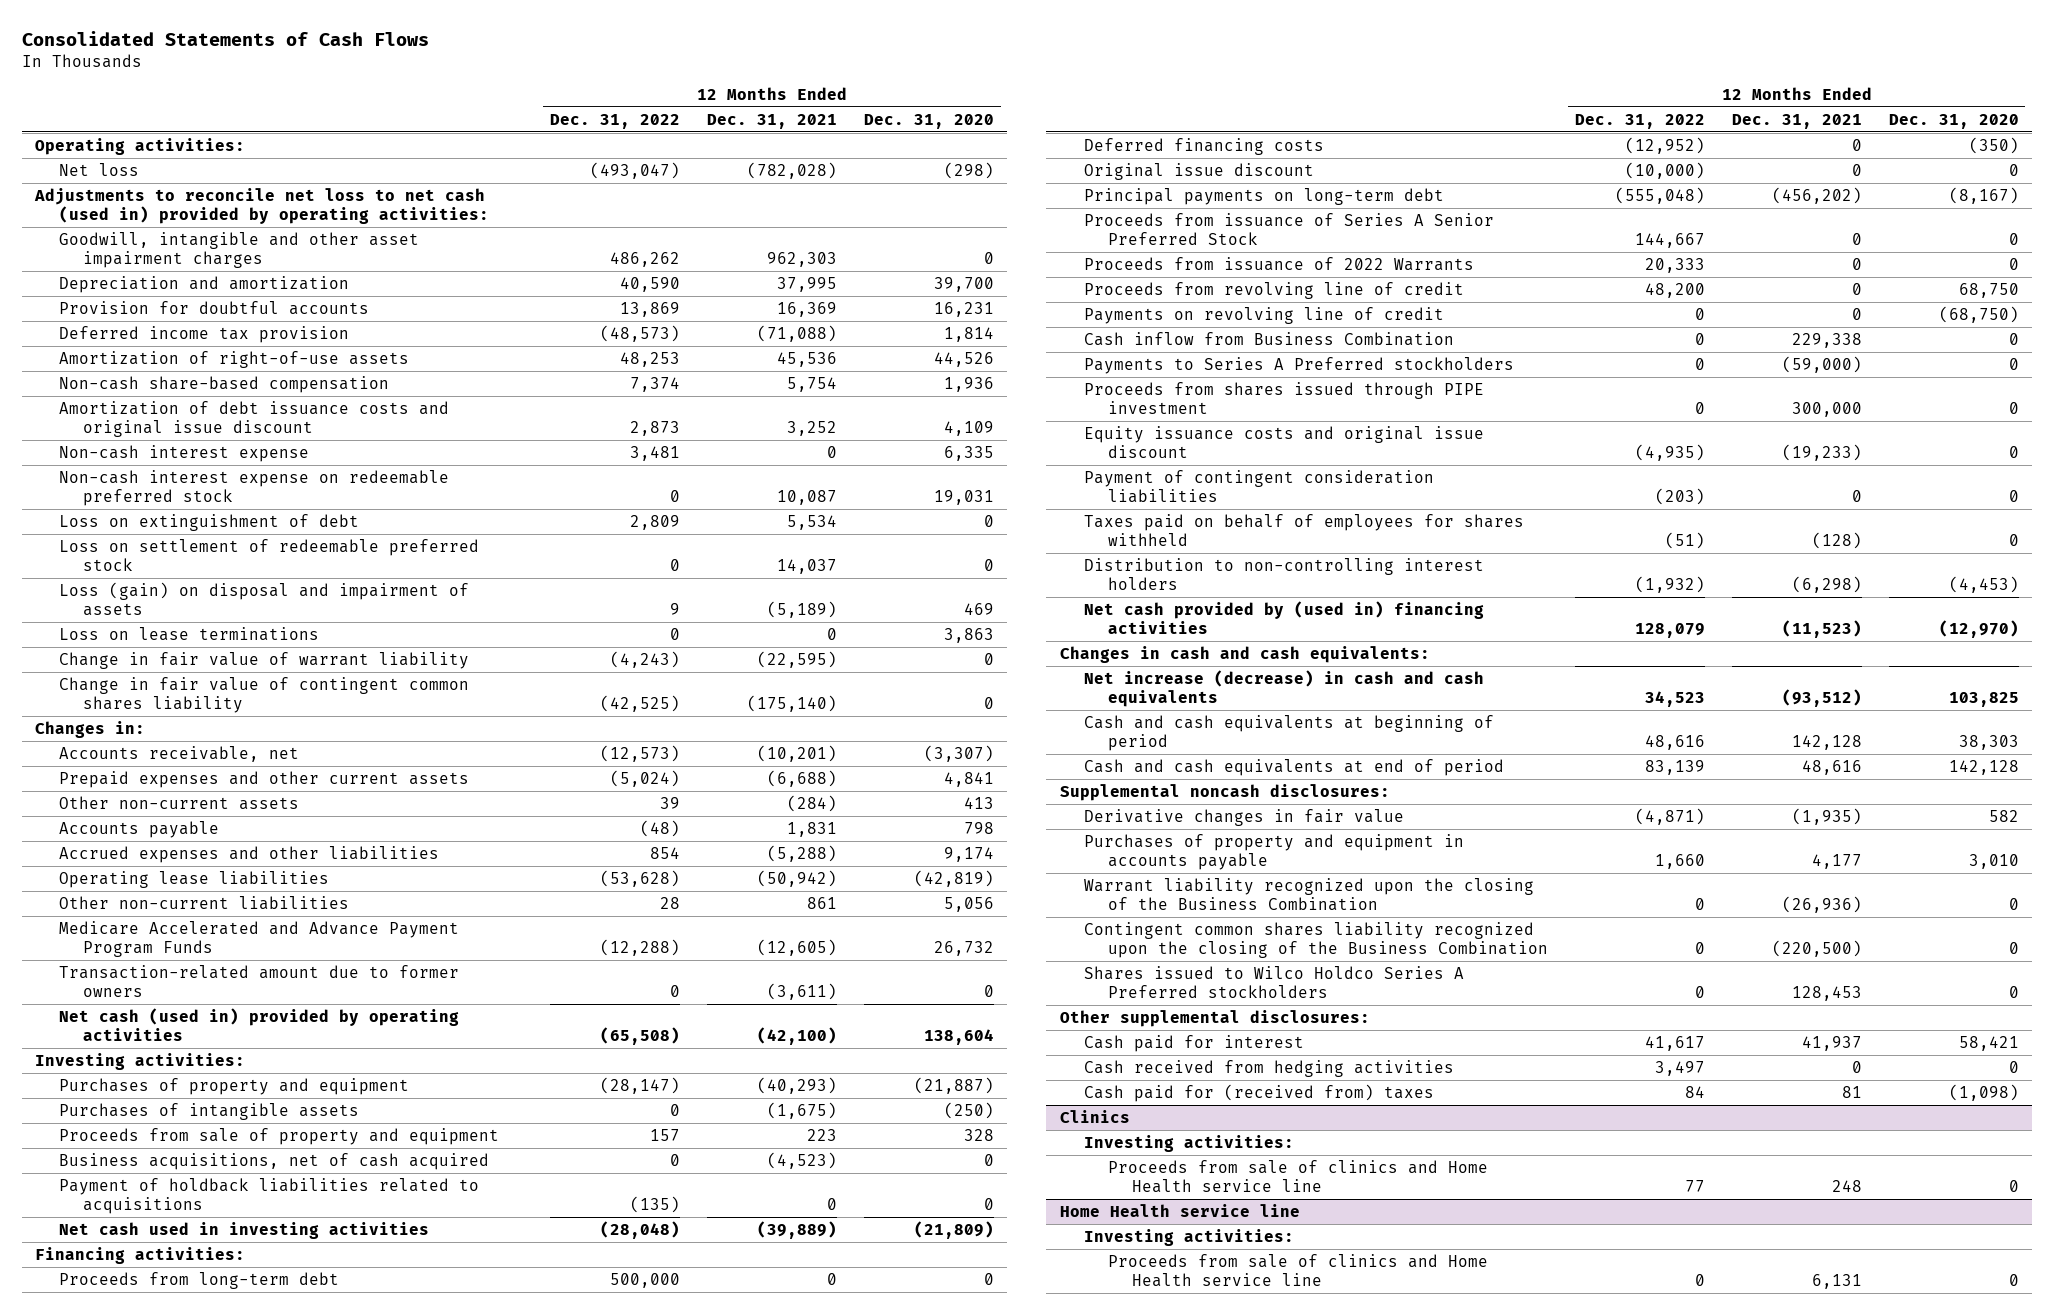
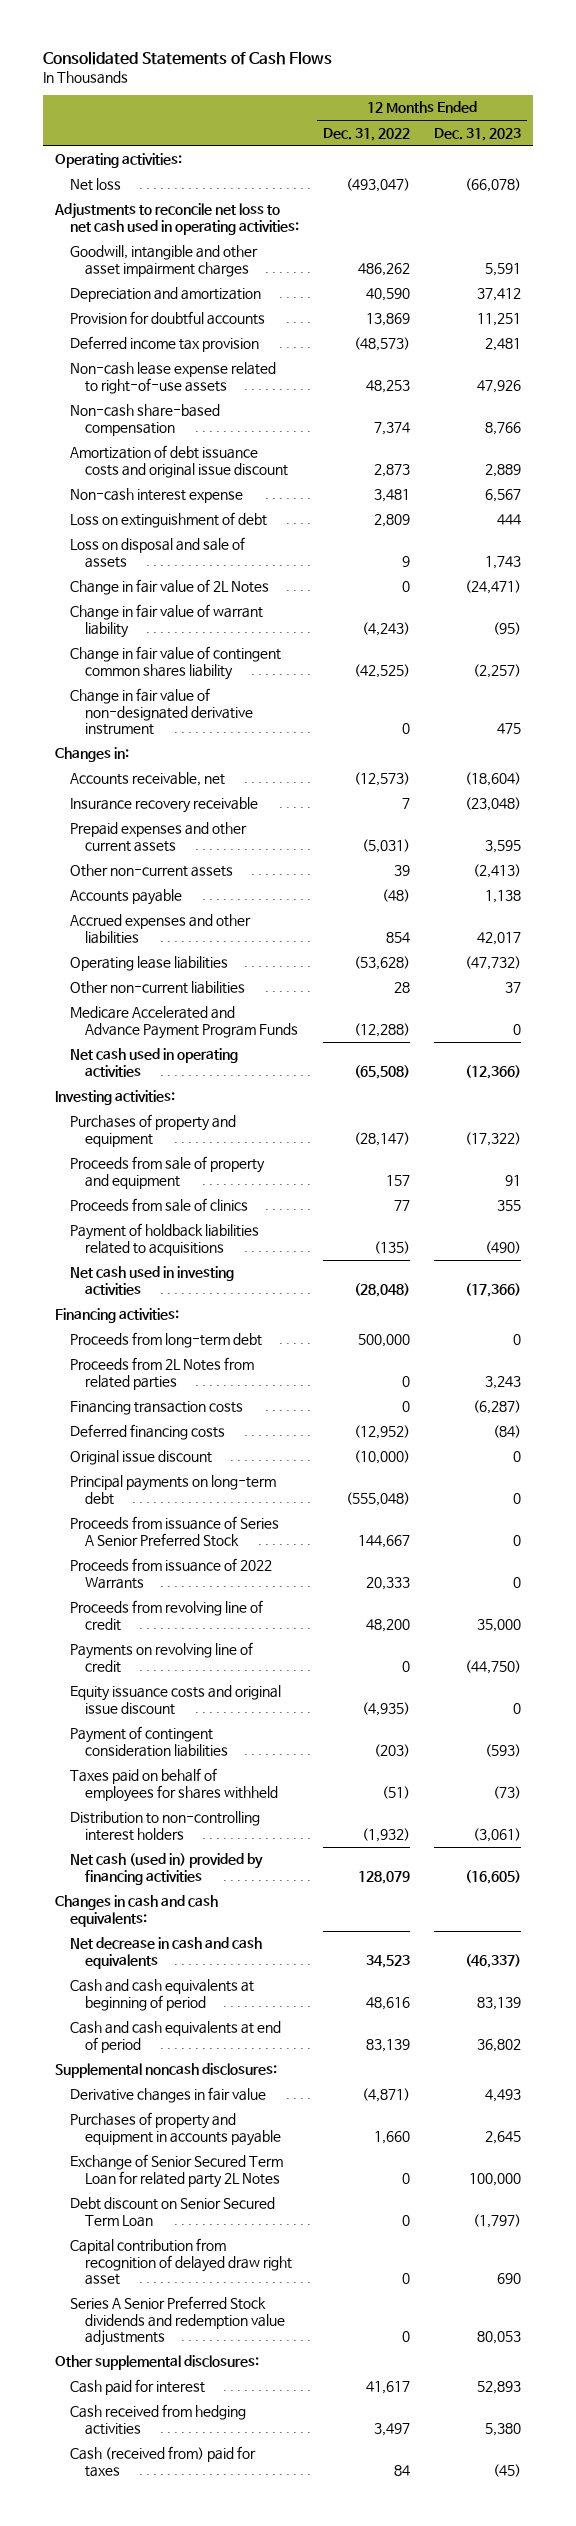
[707,113,838,129] Dec. 31, 2021 -> none
[863,113,994,129] Dec. 31, 2020 -> none
none -> [433,127,521,141] Dec. 31, 2023
[34,187,490,225] Adjustments to reconcile net loss to net cash (used in) provided by operating activities: -> [54,203,300,235] Adjustments to reconcile net loss to net cash used in operating activities:
[59,350,410,368] Amortization of right-of-use assets -> [70,362,277,394] Non-cash lease expense related to right-of-use assets
[59,469,450,507] Non-cash interest expense on redeemable preferred stock -> none
[59,538,480,572] Loss on settlement of redeemable preferred stock -> none
[59,626,320,641] Loss on lease terminations -> none
[59,581,470,617] Loss (gain) on disposal and impairment of assets -> [70,537,246,568] Loss on disposal and sale of assets
none -> [70,579,270,596] Change in fair value of 2L Notes
none -> [70,688,254,735] Change in fair value of non-designated derivative instrument
none -> [70,797,259,814] Insurance recovery receivable
[610,769,681,787] (5,024) -> [362,838,411,853] (5,031)
[59,964,460,998] Transaction-related amount due to former owners -> none
[59,1007,460,1042] Net cash (used in) provided by operating activities -> [70,1048,239,1077] Net cash used in operating activities
[59,1102,360,1120] Purchases of intangible assets -> none
[59,1152,490,1170] Business acquisitions, net of cash acquired -> none
none -> [70,1198,249,1213] Proceeds from sale of clinics
none -> [70,1357,255,1390] Proceeds from 2L Notes from related parties
none -> [70,1401,244,1416] Financing transaction costs
[1083,331,1454,346] Cash inflow from Business Combination -> none
[1083,356,1514,374] Payments to Series A Preferred stockholders -> none
[1083,381,1484,415] Proceeds from shares issued through PIPE investment -> none
[1083,600,1484,635] Net cash provided by (used in) financing activities -> [70,1853,264,1885] Net cash (used in) provided by financing activities
[1083,669,1484,708] Net increase (decrease) in cash and cash equivalents -> [70,1937,263,1969] Net decrease in cash and cash equivalents
[1083,877,1534,912] Warrant liability recognized upon the closing of the Business Combination -> none
[1083,921,1548,959] Contingent common shares liability recognized upon the closing of the Business Combination -> none
[1083,965,1464,999] Shares issued to Wilco Holdco Series A Preferred stockholders -> none
none -> [70,2154,284,2188] Exchange of Senior Secured Term Loan for related party 2L Notes
none -> [70,2197,276,2227] Debt discount on Senior Secured Term Loan
none -> [70,2238,293,2285] Capital contribution from recognition of delayed draw right asset
none -> [70,2296,286,2346] Series A Senior Preferred Stock dividends and redemption value adjustments
[1059,1109,1130,1123] Clinics -> none
[1083,1134,1294,1152] Investing activities: -> none
[1107,1159,1488,1194] Proceeds from sale of clinics and Home Health service line -> none
[1059,1203,1300,1217] Home Health service line -> none
[1083,1228,1294,1246] Investing activities: -> none
[1107,1253,1488,1288] Proceeds from sale of clinics and Home Health service line -> none
[1083,1083,1434,1102] Cash paid for (received from) taxes -> [70,2446,257,2477] Cash (received from) paid for taxes

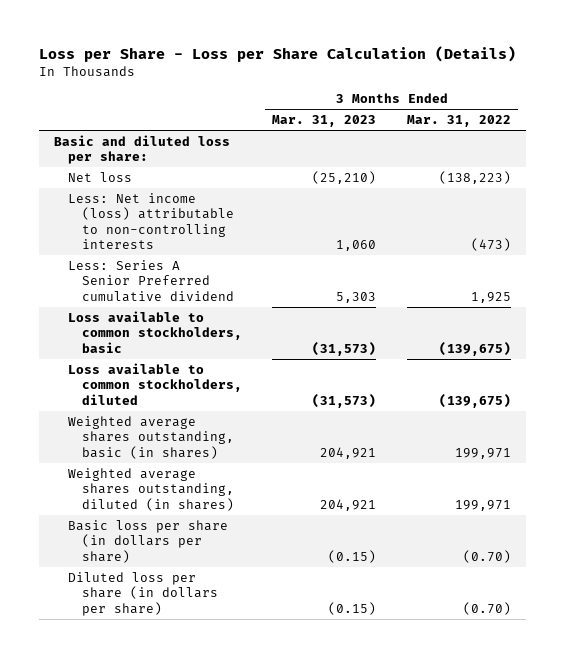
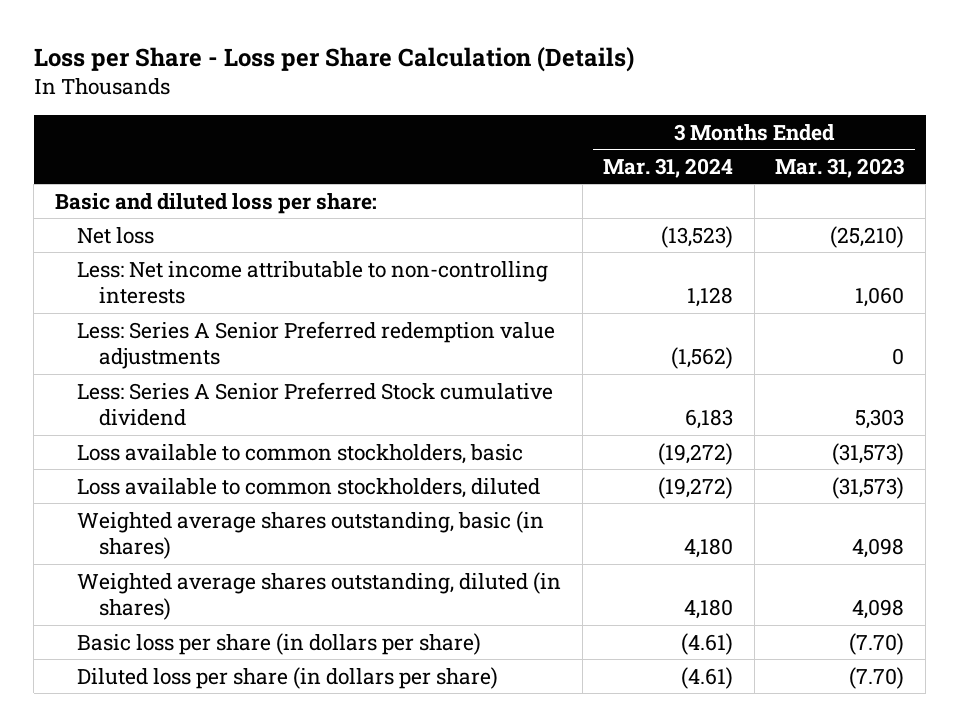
[406,115,511,128] Mar. 31, 2022 -> none
none -> [603,157,734,178] Mar. 31, 2024
[68,192,235,250] Less: Net income (loss) attributable to non-controlling interests -> [76,260,548,304] Less: Net income attributable to non-controlling interests
none -> [76,320,555,369] Less: Series A Senior Preferred redemption value adjustments
[68,259,235,302] Less: Series A Senior Preferred cumulative dividend -> [76,381,553,426] Less: Series A Senior Preferred Stock cumulative dividend
[320,446,377,459] 204,921 -> [852,537,905,558] 4,098
[320,498,377,511] 204,921 -> [852,598,905,619] 4,098
[328,549,377,563] (0.15) -> [849,632,905,655] (7.70)
[328,601,377,615] (0.15) -> [849,666,905,689] (7.70)

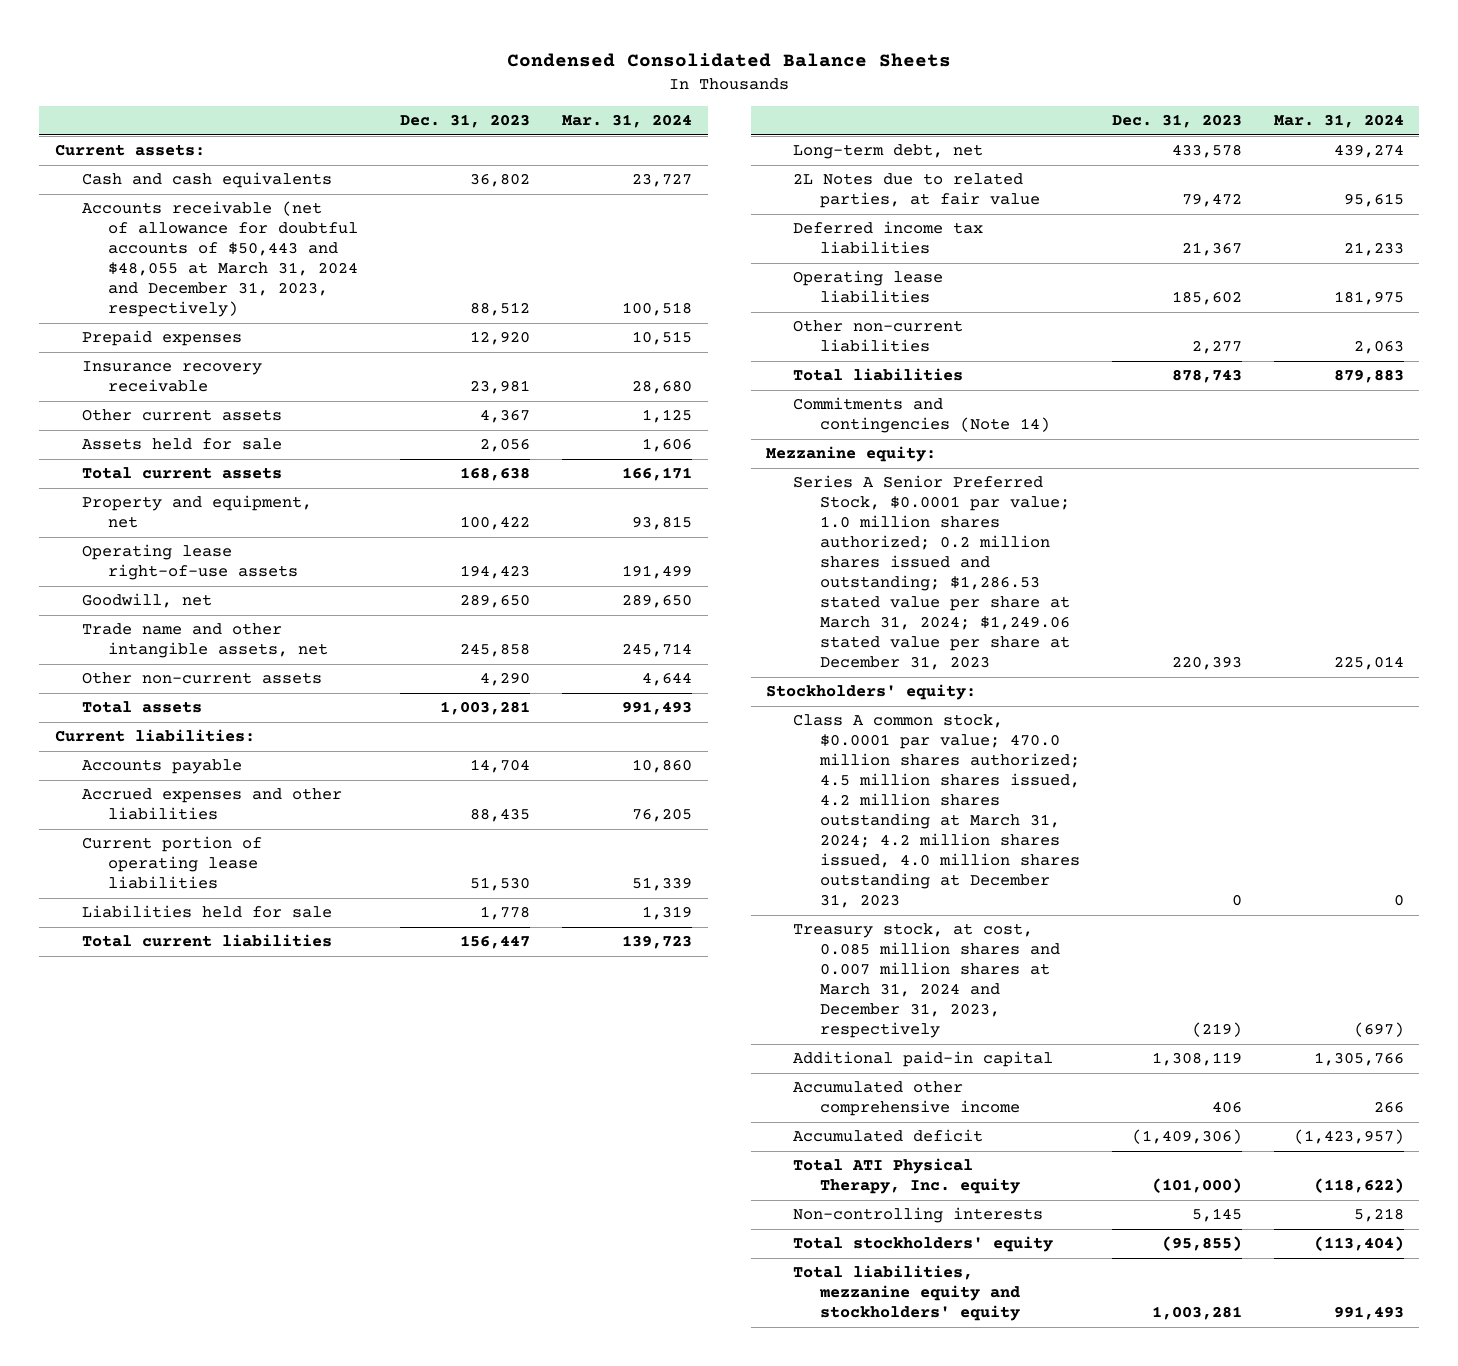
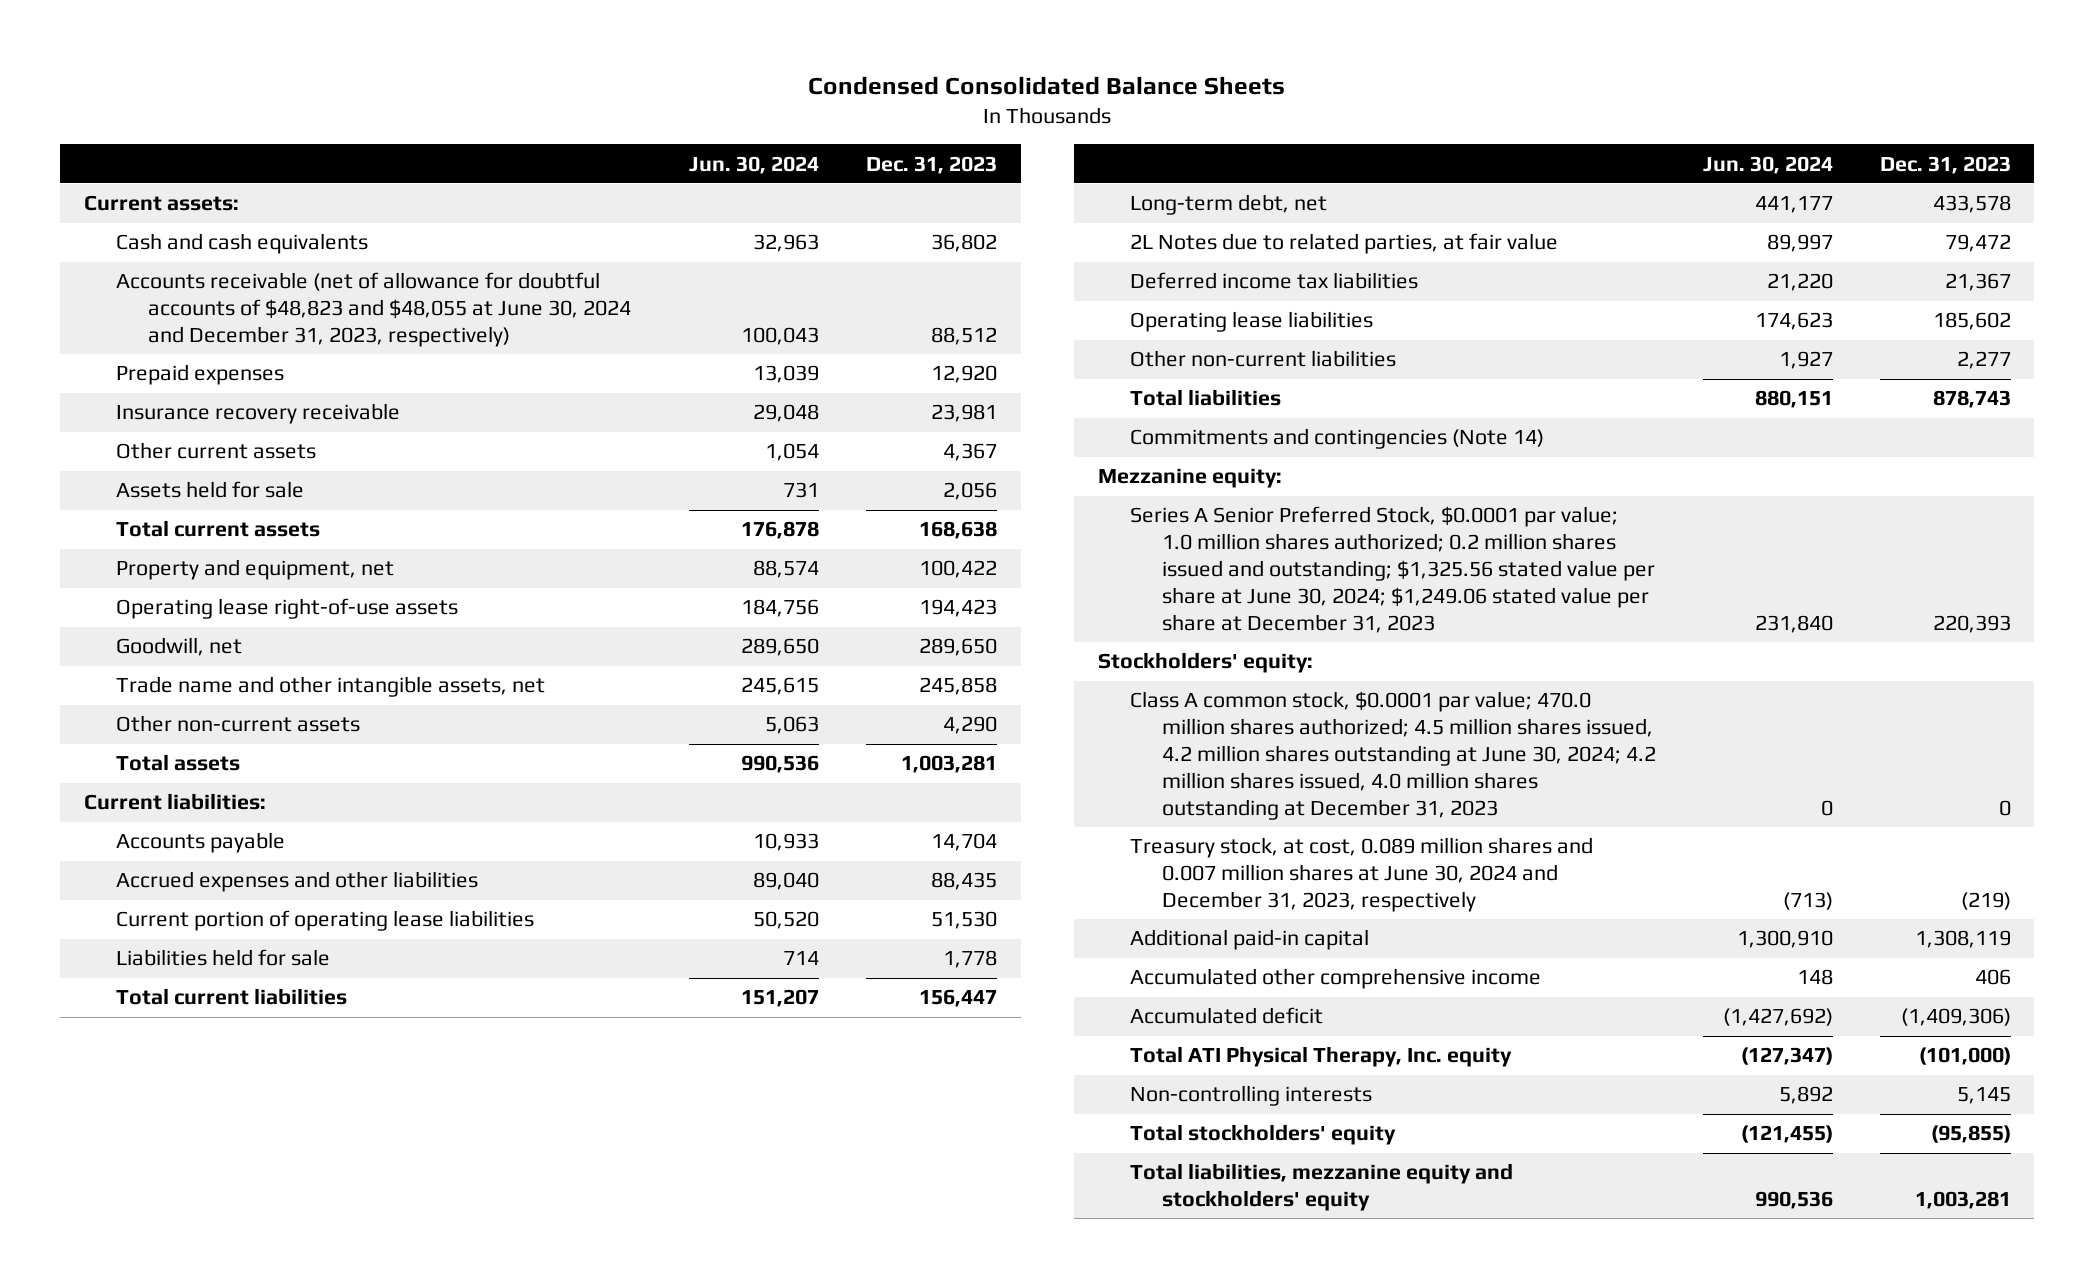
[561,114,692,129] Mar. 31, 2024 -> none
none -> [689,155,820,174] Jun. 30, 2024
[81,201,359,318] Accounts receivable (net of allowance for doubtful accounts of $50,443 and $48,055 at March 31, 2024 and December 31, 2023, respectively) -> [116,272,632,347] Accounts receivable (net of allowance for doubtful accounts of $48,823 and $48,055 at June 30, 2024 and December 31, 2023, respectively)
[793,475,1070,671] Series A Senior Preferred Stock, $0.0001 par value; 1.0 million shares authorized; 0.2 million shares issued and outstanding; $1,286.53 stated value per share at March 31, 2024; $1,249.06 stated value per share at December 31, 2023 -> [1130,506,1656,633] Series A Senior Preferred Stock, $0.0001 par value; 1.0 million shares authorized; 0.2 million shares issued and outstanding; $1,325.56 stated value per share at June 30, 2024; $1,249.06 stated value per share at December 31, 2023
[793,714,1080,909] Class A common stock, $0.0001 par value; 470.0 million shares authorized; 4.5 million shares issued, 4.2 million shares outstanding at March 31, 2024; 4.2 million shares issued, 4.0 million shares outstanding at December 31, 2023 -> [1130,691,1657,820] Class A common stock, $0.0001 par value; 470.0 million shares authorized; 4.5 million shares issued, 4.2 million shares outstanding at June 30, 2024; 4.2 million shares issued, 4.0 million shares outstanding at December 31, 2023
[793,923,1060,1039] Treasury stock, at cost, 0.085 million shares and 0.007 million shares at March 31, 2024 and December 31, 2023, respectively -> [1130,837,1594,912] Treasury stock, at cost, 0.089 million shares and 0.007 million shares at June 30, 2024 and December 31, 2023, respectively

